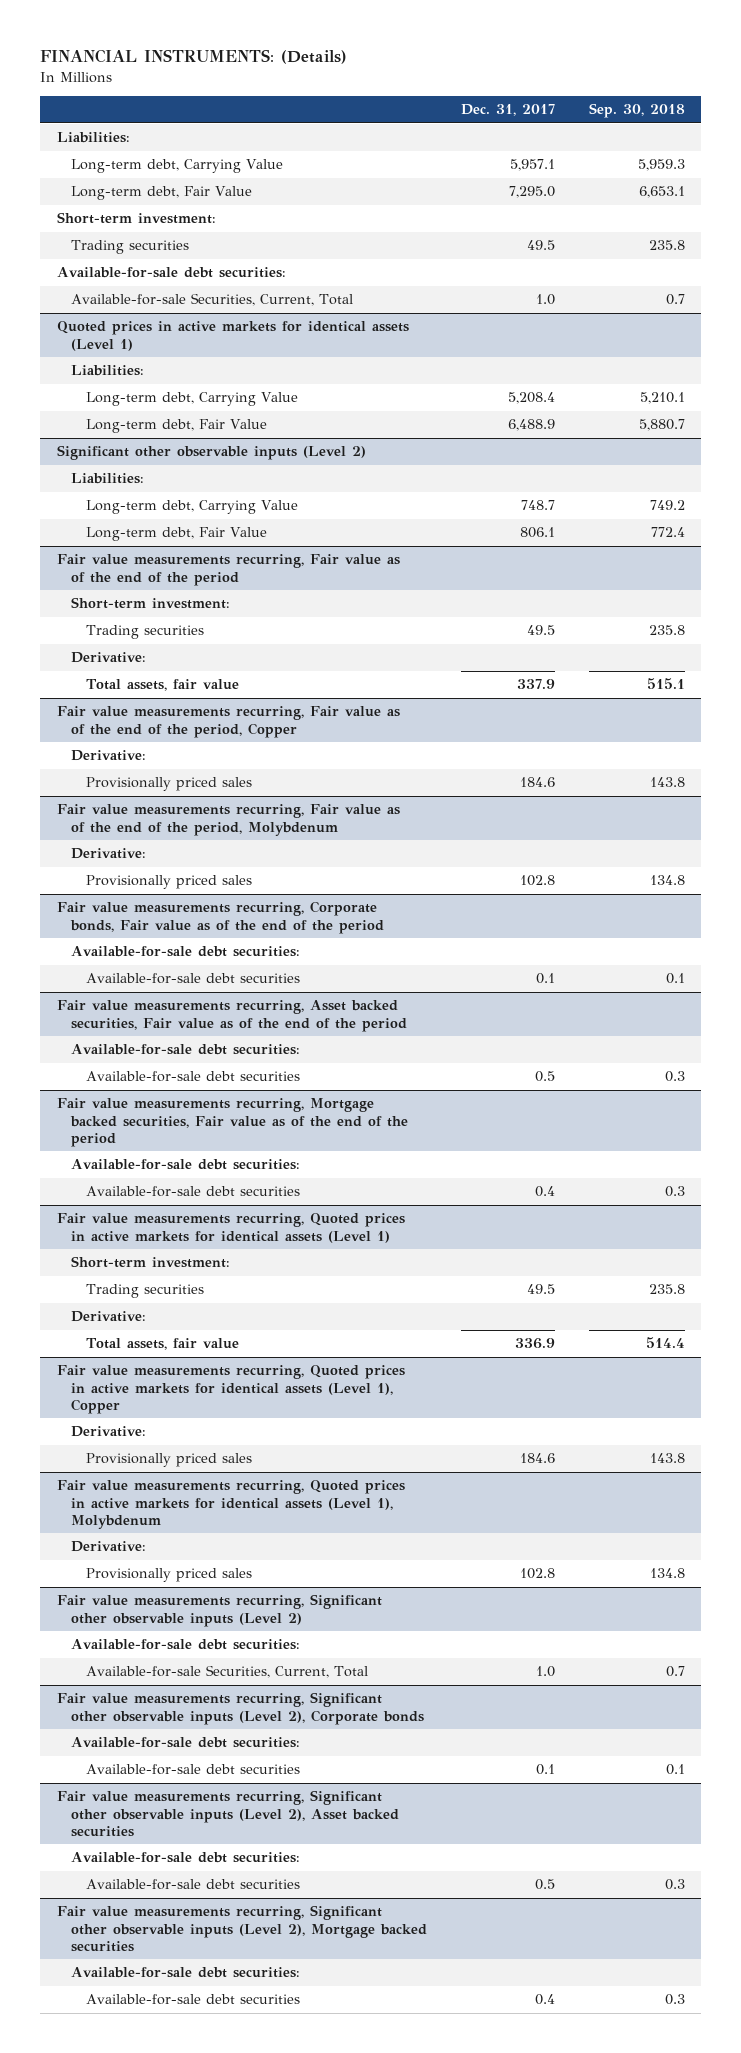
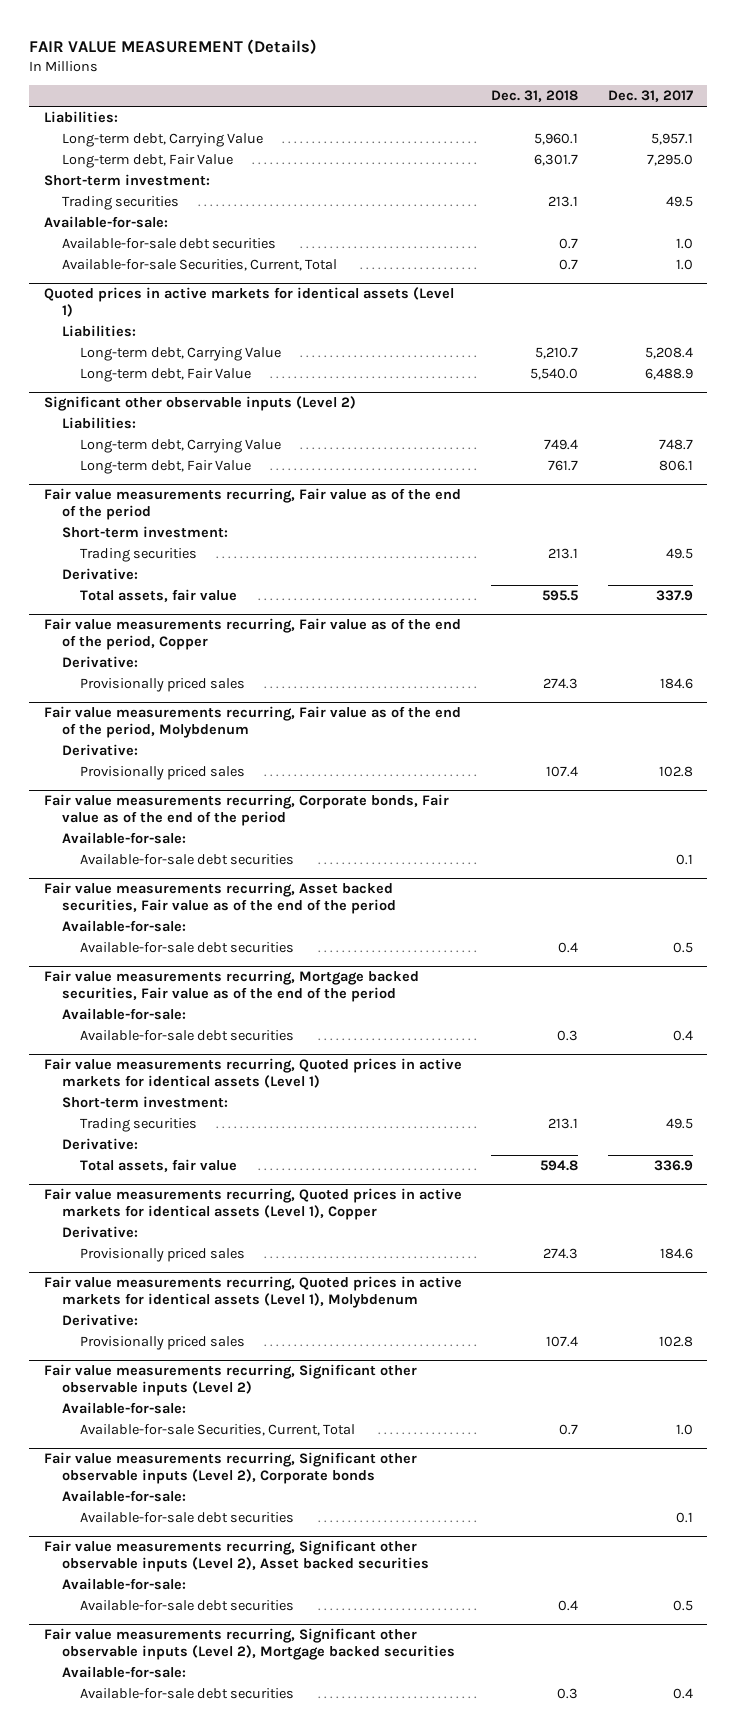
[39,49,347,65] FINANCIAL INSTRUMENTS: (Details) -> [29,38,318,54] FAIR VALUE MEASUREMENT (Details)
[588,103,685,119] Sep. 30, 2018 -> none
none -> [491,90,579,103] Dec. 31, 2018
[56,267,286,279] Available-for-sale debt securities: -> [43,215,168,228] Available-for-sale:
none -> [62,237,277,249] Available-for-sale debt securities
[71,946,301,958] Available-for-sale debt securities: -> [62,831,187,844] Available-for-sale:
[71,1044,301,1056] Available-for-sale debt securities: -> [62,919,187,932] Available-for-sale:
[71,1159,301,1171] Available-for-sale debt securities: -> [62,1007,187,1020] Available-for-sale:
[71,1639,301,1651] Available-for-sale debt securities: -> [62,1401,187,1414] Available-for-sale:
[71,1737,301,1749] Available-for-sale debt securities: -> [62,1489,187,1502] Available-for-sale:
[71,1852,301,1864] Available-for-sale debt securities: -> [62,1577,187,1590] Available-for-sale:
[71,1967,301,1979] Available-for-sale debt securities: -> [62,1665,187,1678] Available-for-sale:

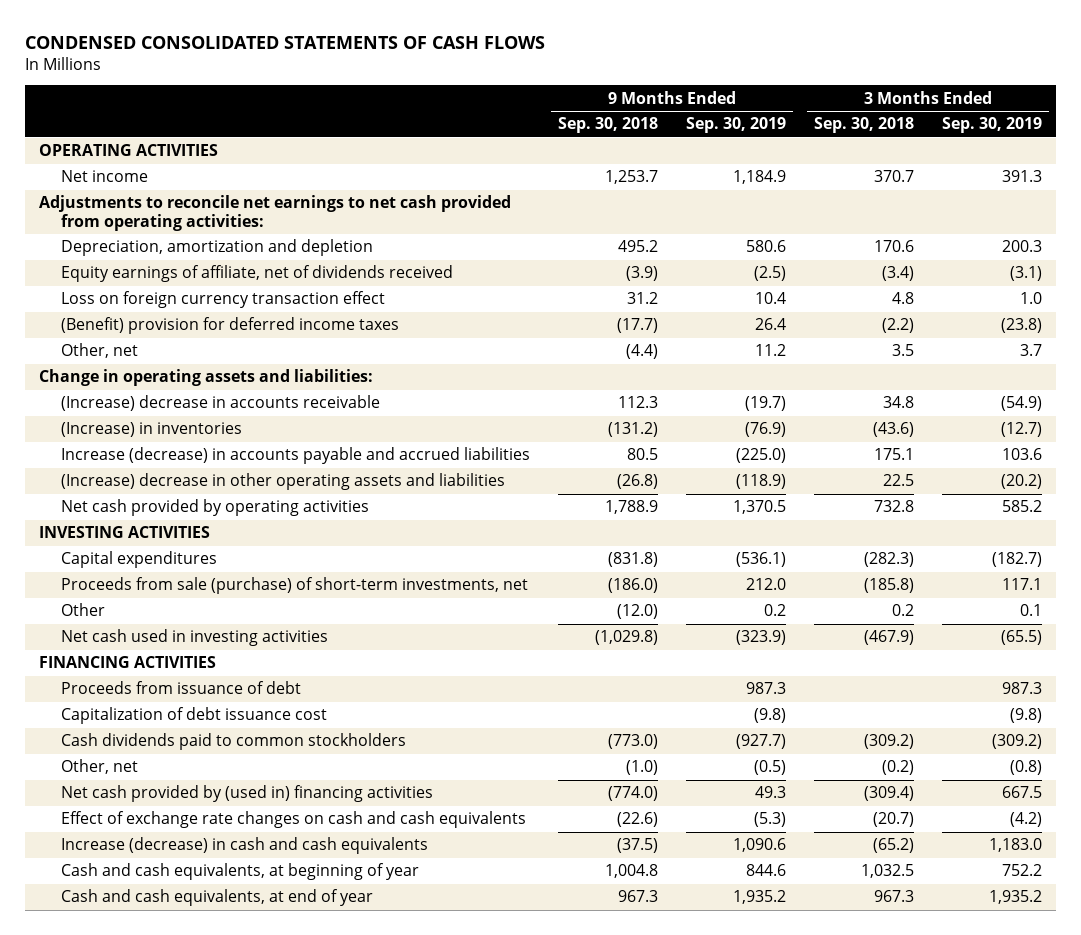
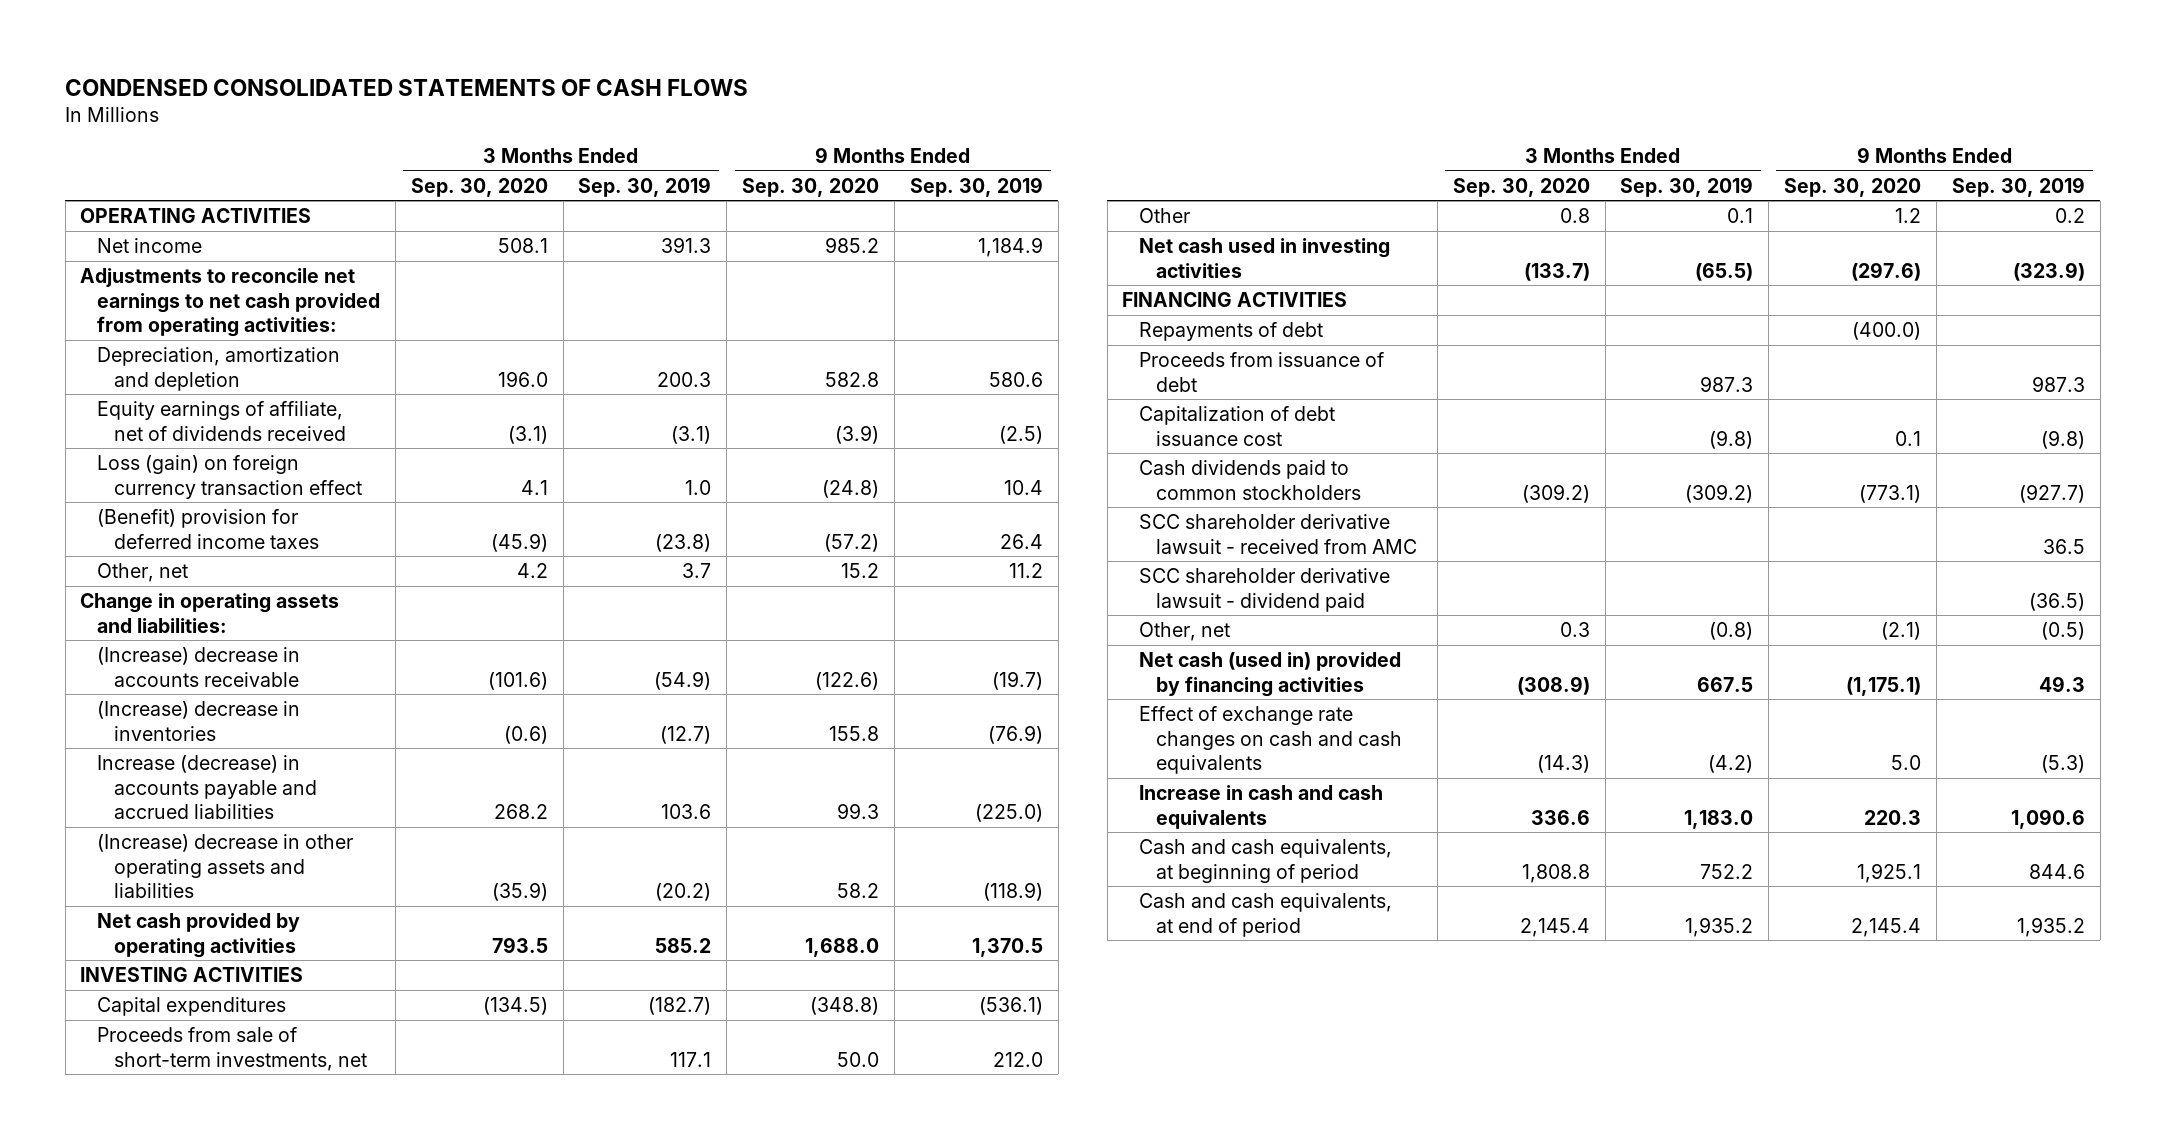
[558,117,659,134] Sep. 30, 2018 -> none
[814,117,915,134] Sep. 30, 2018 -> none
none -> [410,177,548,197] Sep. 30, 2020
none -> [742,177,880,197] Sep. 30, 2020
[61,291,386,309] Loss on foreign currency transaction effect -> [97,454,362,499] Loss (gain) on foreign currency transaction effect
[61,422,243,438] (Increase) in inventories -> [97,700,301,741] (Increase) decrease in inventories
[61,577,529,595] Proceeds from sale (purchase) of short-term investments, net -> [97,1026,367,1071] Proceeds from sale of short-term investments, net
none -> [1139,321,1324,341] Repayments of debt
none -> [1139,513,1417,554] SCC shareholder derivative lawsuit - received from AMC
none -> [1139,567,1391,612] SCC shareholder derivative lawsuit - dividend paid
[61,785,434,803] Net cash provided by (used in) financing activities -> [1139,651,1402,697] Net cash (used in) provided by financing activities
[61,837,429,855] Increase (decrease) in cash and cash equivalents -> [1139,784,1384,829] Increase in cash and cash equivalents
[61,863,420,881] Cash and cash equivalents, at beginning of year -> [1139,838,1393,883] Cash and cash equivalents, at beginning of period
[61,889,374,907] Cash and cash equivalents, at end of year -> [1139,892,1393,937] Cash and cash equivalents, at end of period

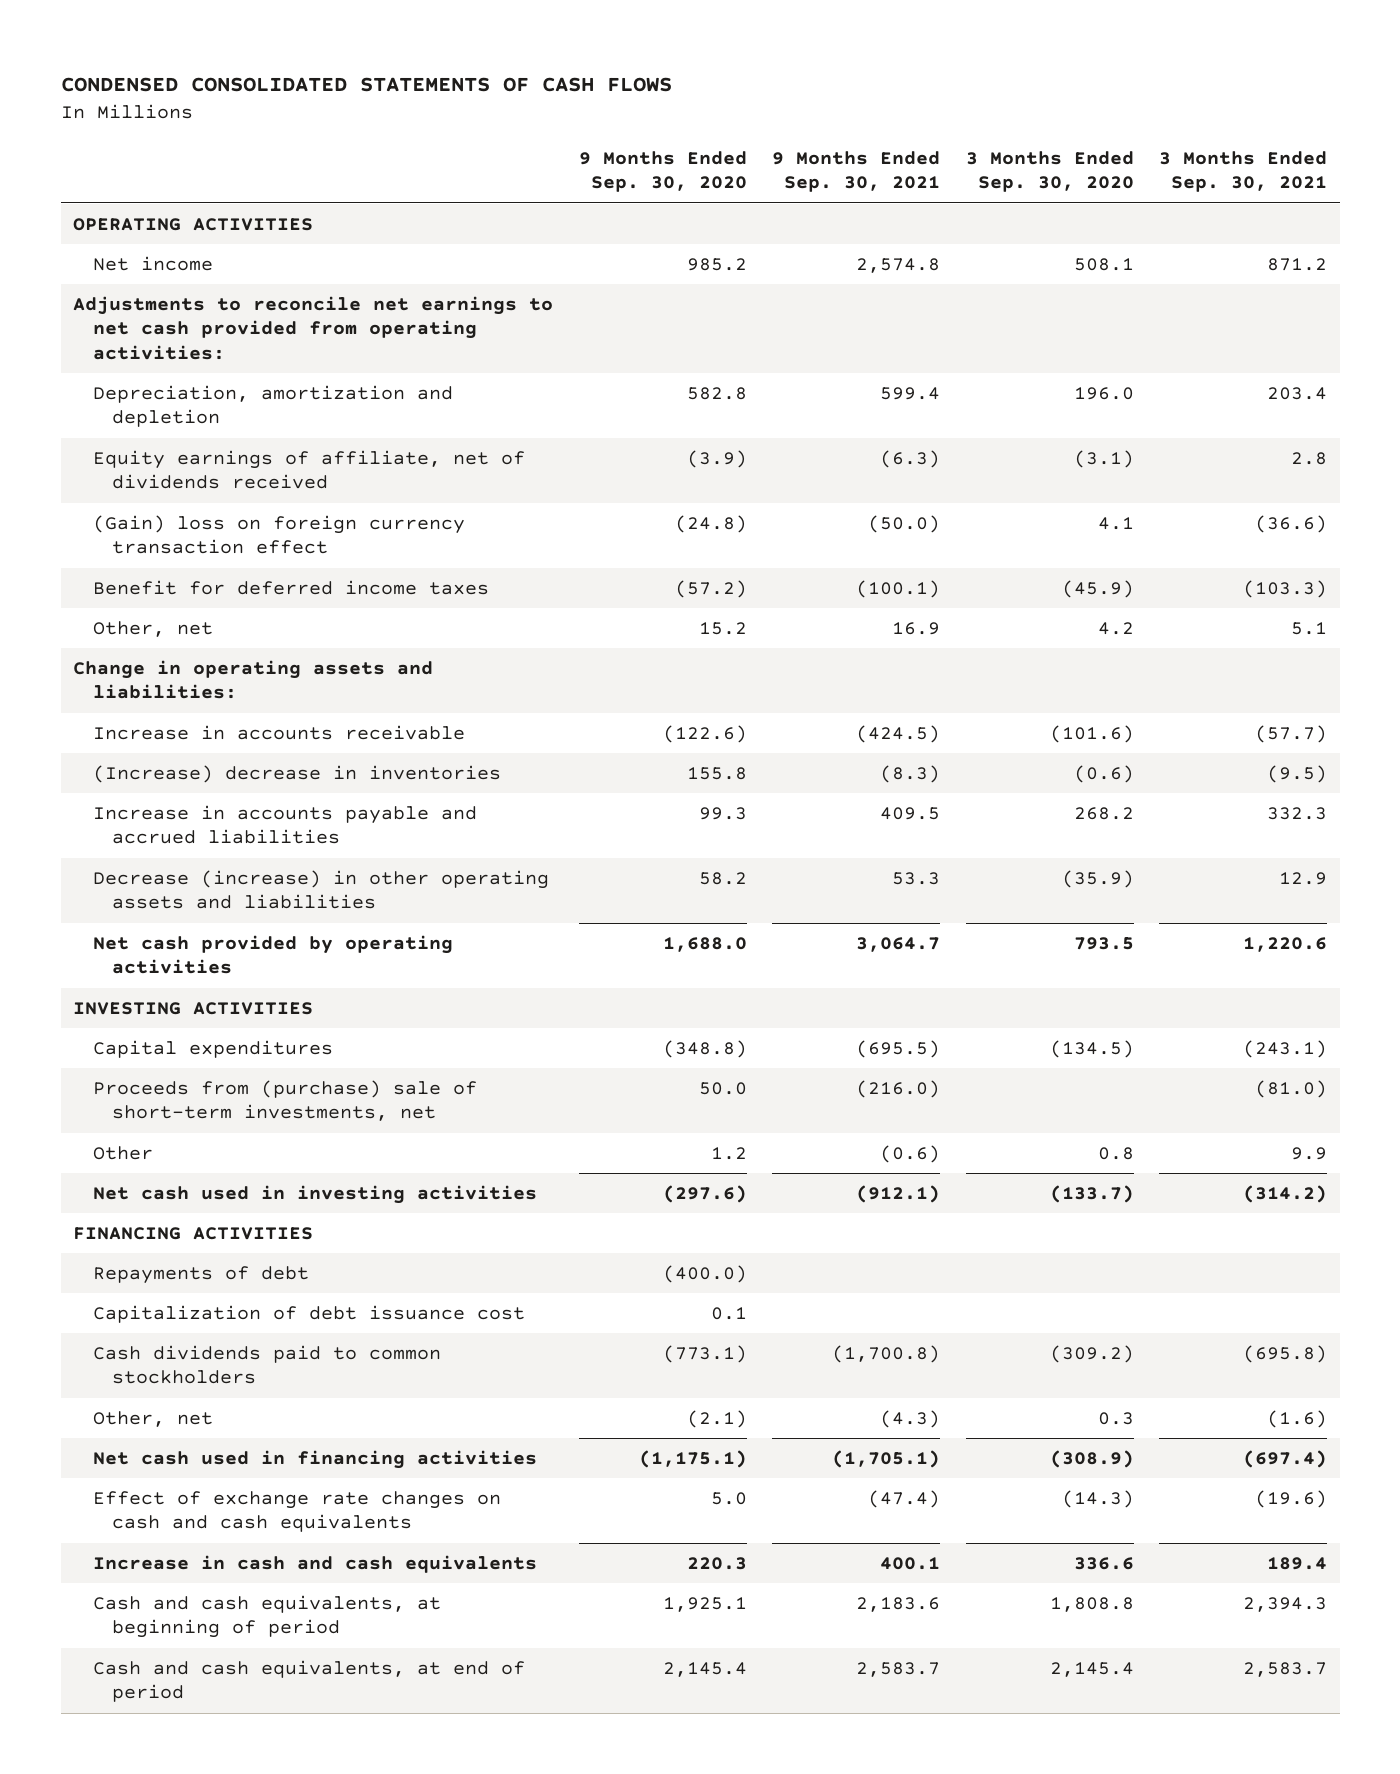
[578,176,712,197] Sep. 30, 2019 -> none
[909,176,1043,197] Sep. 30, 2019 -> none
none -> [772,150,941,193] 9 Months Ended Sep. 30, 2021
none -> [1159,150,1328,193] 3 Months Ended Sep. 30, 2021
[97,454,362,499] Loss (gain) on foreign currency transaction effect -> [92,514,465,555] (Gain) loss on foreign currency transaction effect
[97,508,319,549] (Benefit) provision for deferred income taxes -> [92,579,489,595] Benefit for deferred income taxes
[97,646,301,687] (Increase) decrease in accounts receivable -> [92,724,465,740] Increase in accounts receivable
[97,754,317,820] Increase (decrease) in accounts payable and accrued liabilities -> [92,804,477,845] Increase in accounts payable and accrued liabilities
[97,833,354,899] (Increase) decrease in other operating assets and liabilities -> [92,869,549,910] Decrease (increase) in other operating assets and liabilities
[97,1026,367,1071] Proceeds from sale of short-term investments, net -> [92,1079,477,1122] Proceeds from (purchase) sale of short-term investments, net
[1139,351,1385,392] Proceeds from issuance of debt -> none
[1139,513,1417,554] SCC shareholder derivative lawsuit - received from AMC -> none
[1139,567,1391,612] SCC shareholder derivative lawsuit - dividend paid -> none
[1139,651,1402,697] Net cash (used in) provided by financing activities -> [92,1449,537,1469] Net cash used in financing activities

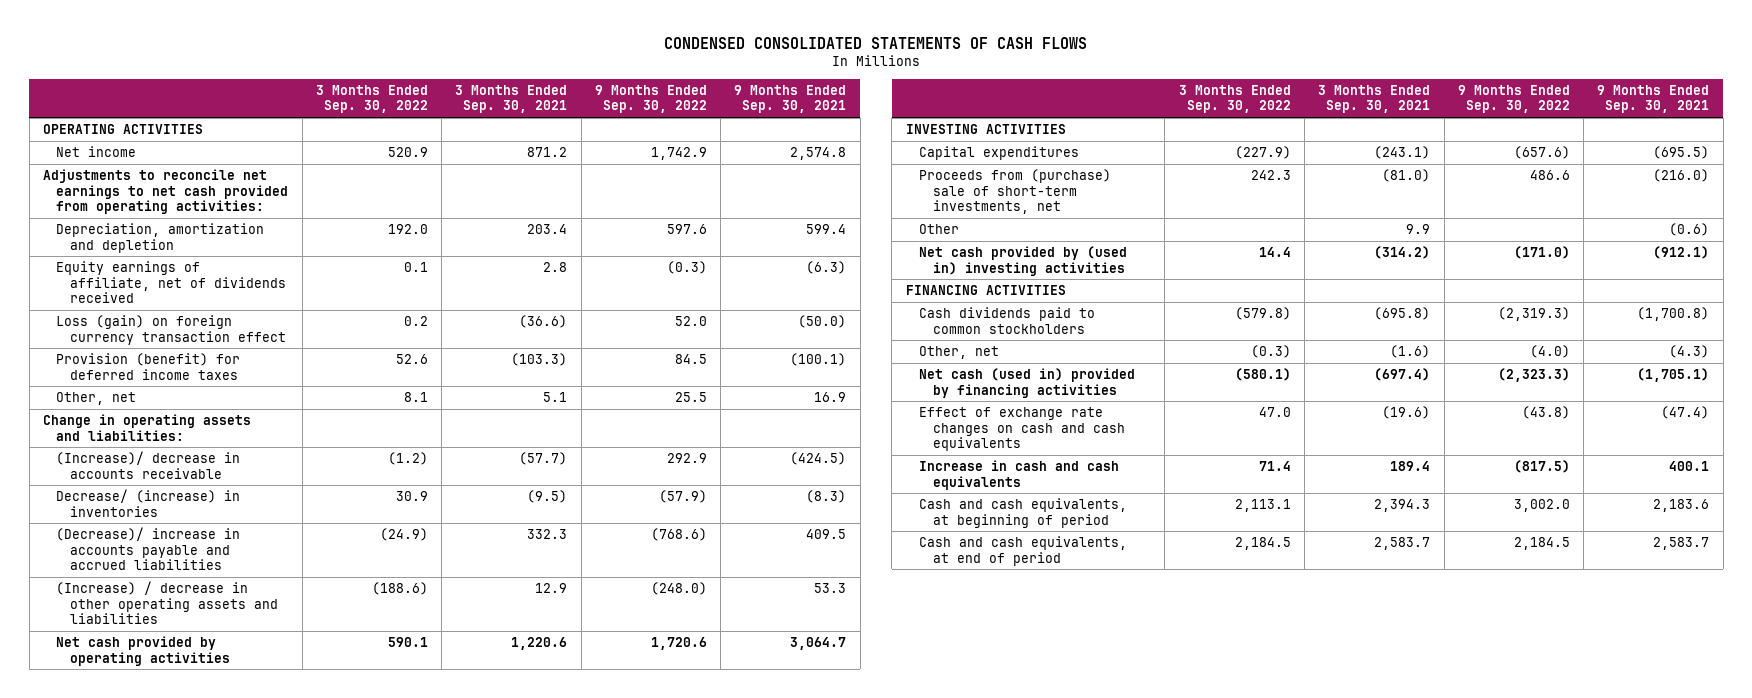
[578,150,747,193] 9 Months Ended Sep. 30, 2020 -> none
[965,150,1134,193] 3 Months Ended Sep. 30, 2020 -> none
none -> [315,84,428,114] 3 Months Ended Sep. 30, 2022
none -> [594,84,707,114] 9 Months Ended Sep. 30, 2022
[92,514,465,555] (Gain) loss on foreign currency transaction effect -> [56,315,286,345] Loss (gain) on foreign currency transaction effect
[92,579,489,595] Benefit for deferred income taxes -> [56,353,241,380] Provision (benefit) for deferred income taxes
[92,724,465,740] Increase in accounts receivable -> [56,451,241,479] (Increase)/ decrease in accounts receivable
[92,764,501,783] (Increase) decrease in inventories -> [56,489,241,517] Decrease/ (increase) in inventories
[92,804,477,845] Increase in accounts payable and accrued liabilities -> [56,527,241,570] (Decrease)/ increase in accounts payable and accrued liabilities
[92,869,549,910] Decrease (increase) in other operating assets and liabilities -> [56,581,278,624] (Increase) / decrease in other operating assets and liabilities
[92,1184,537,1204] Net cash used in investing activities -> [919,246,1128,276] Net cash provided by (used in) investing activities
[92,1265,309,1284] Repayments of debt -> none
[92,1304,525,1323] Capitalization of debt issuance cost -> none
[92,1449,537,1469] Net cash used in financing activities -> [919,368,1136,398] Net cash (used in) provided by financing activities

